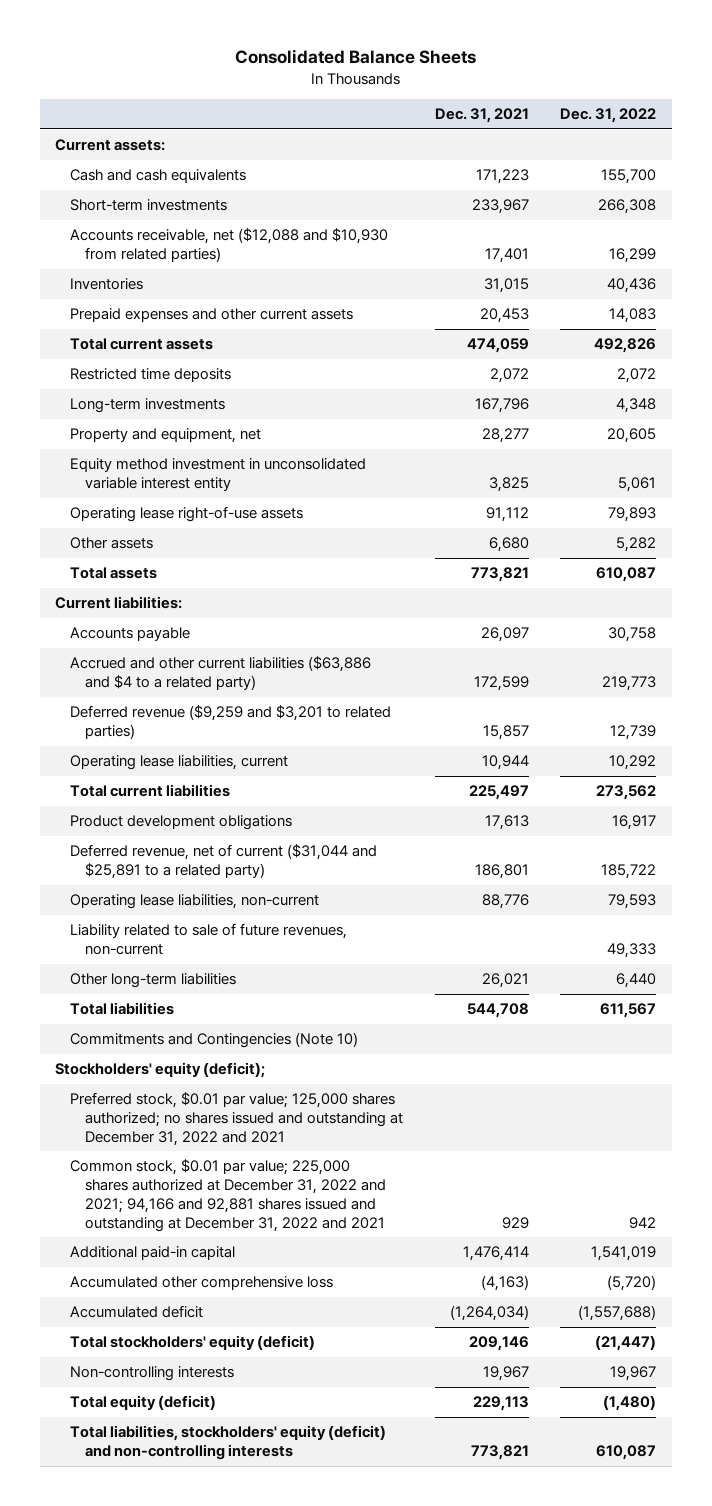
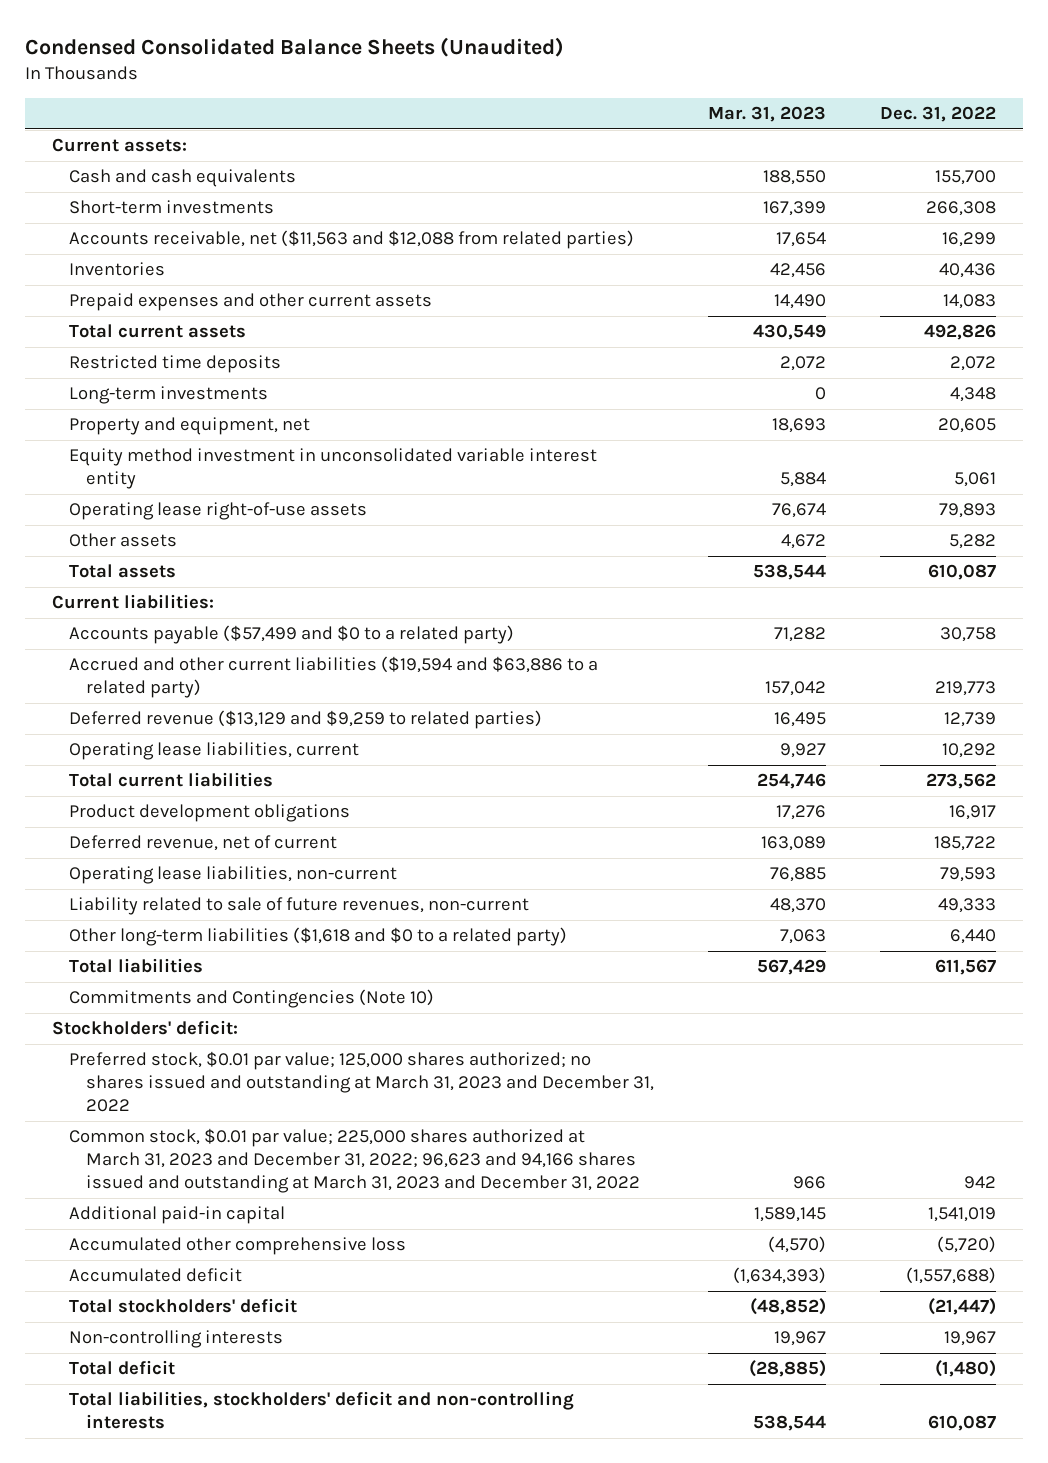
[234,49,476,65] Consolidated Balance Sheets -> [25,37,565,58] Condensed Consolidated Balance Sheets (Unaudited)
[434,108,529,124] Dec. 31, 2021 -> none
none -> [707,106,826,123] Mar. 31, 2023
[70,228,389,263] Accounts receivable, net ($12,088 and $10,930 from related parties) -> [69,230,635,250] Accounts receivable, net ($11,563 and $12,088 from related parties)
[70,627,191,642] Accounts payable -> [69,625,515,645] Accounts payable ($57,499 and $0 to a related party)
[70,656,372,691] Accrued and other current liabilities ($63,886 and $4 to a related party) -> [69,656,599,699] Accrued and other current liabilities ($19,594 and $63,886 to a related party)
[70,705,392,740] Deferred revenue ($9,259 and $3,201 to related parties) -> [69,710,543,730] Deferred revenue ($13,129 and $9,259 to related parties)
[70,844,378,880] Deferred revenue, net of current ($31,044 and $25,891 to a related party) -> [69,835,338,852] Deferred revenue, net of current
[70,973,237,989] Other long-term liabilities -> [69,927,568,947] Other long-term liabilities ($1,618 and $0 to a related party)
[55,1062,266,1079] Stockholders' equity (deficit); -> [52,1020,239,1036] Stockholders' deficit:
[70,1092,404,1147] Preferred stock, $0.01 par value; 125,000 shares authorized; no shares issued and outstanding at December 31, 2022 and 2021 -> [69,1051,654,1113] Preferred stock, $0.01 par value; 125,000 shares authorized; no shares issued and outstanding at March 31, 2023 and December 31, 2022
[70,1159,387,1232] Common stock, $0.01 par value; 225,000 shares authorized at December 31, 2022 and 2021; 94,166 and 92,881 shares issued and outstanding at December 31, 2022 and 2021 -> [69,1128,640,1194] Common stock, $0.01 par value; 225,000 shares authorized at March 31, 2023 and December 31, 2022; 96,623 and 94,166 shares issued and outstanding at March 31, 2023 and December 31, 2022
[70,1335,316,1351] Total stockholders' equity (deficit) -> [69,1298,298,1314] Total stockholders' deficit
[70,1395,217,1411] Total equity (deficit) -> [69,1360,176,1376] Total deficit
[70,1425,387,1461] Total liabilities, stockholders' equity (deficit) and non-controlling interests -> [69,1391,575,1430] Total liabilities, stockholders' deficit and non-controlling interests

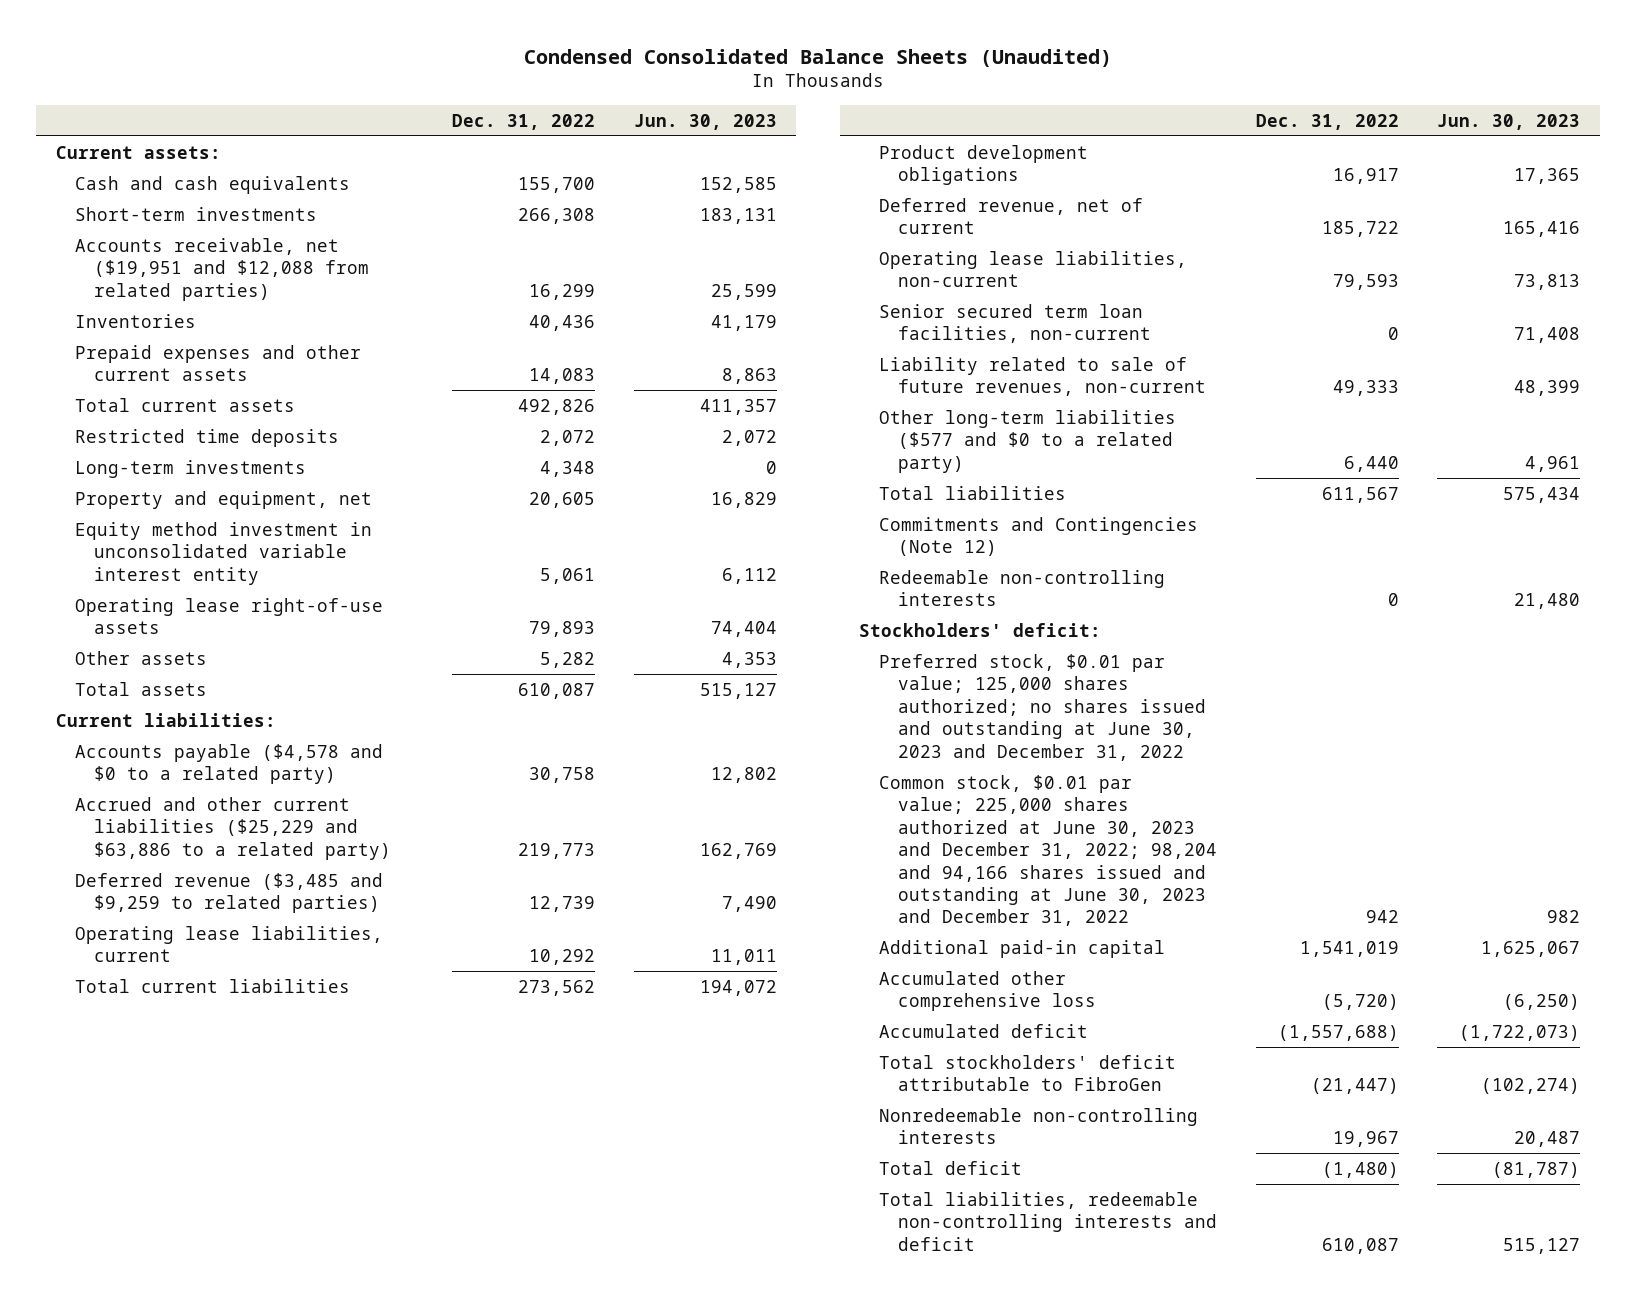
[707,106,826,123] Mar. 31, 2023 -> none
none -> [633,113,777,130] Jun. 30, 2023
[69,230,635,250] Accounts receivable, net ($11,563 and $12,088 from related parties) -> [74,237,370,301] Accounts receivable, net ($19,951 and $12,088 from related parties)
[69,625,515,645] Accounts payable ($57,499 and $0 to a related party) -> [74,743,383,785] Accounts payable ($4,578 and $0 to a related party)
[69,656,599,699] Accrued and other current liabilities ($19,594 and $63,886 to a related party) -> [74,796,392,860] Accrued and other current liabilities ($25,229 and $63,886 to a related party)
[69,710,543,730] Deferred revenue ($13,129 and $9,259 to related parties) -> [74,872,383,914] Deferred revenue ($3,485 and $9,259 to related parties)
none -> [878,303,1152,344] Senior secured term loan facilities, non-current
[69,927,568,947] Other long-term liabilities ($1,618 and $0 to a related party) -> [878,409,1176,473] Other long-term liabilities ($577 and $0 to a related party)
[69,989,435,1009] Commitments and Contingencies (Note 10) -> [878,516,1198,557] Commitments and Contingencies (Note 12)
none -> [878,569,1165,607] Redeemable non-controlling interests
[69,1051,654,1113] Preferred stock, $0.01 par value; 125,000 shares authorized; no shares issued and outstanding at March 31, 2023 and December 31, 2022 -> [878,653,1207,761] Preferred stock, $0.01 par value; 125,000 shares authorized; no shares issued and outstanding at June 30, 2023 and December 31, 2022
[69,1128,640,1194] Common stock, $0.01 par value; 225,000 shares authorized at March 31, 2023 and December 31, 2022; 96,623 and 94,166 shares issued and outstanding at March 31, 2023 and December 31, 2022 -> [878,774,1218,927] Common stock, $0.01 par value; 225,000 shares authorized at June 30, 2023 and December 31, 2022; 98,204 and 94,166 shares issued and outstanding at June 30, 2023 and December 31, 2022
[69,1298,298,1314] Total stockholders' deficit -> [878,1054,1176,1092] Total stockholders' deficit attributable to FibroGen
[69,1330,284,1349] Non-controlling interests -> [878,1107,1198,1145] Nonredeemable non-controlling interests
[69,1391,575,1430] Total liabilities, stockholders' deficit and non-controlling interests -> [878,1191,1218,1251] Total liabilities, redeemable non-controlling interests and deficit

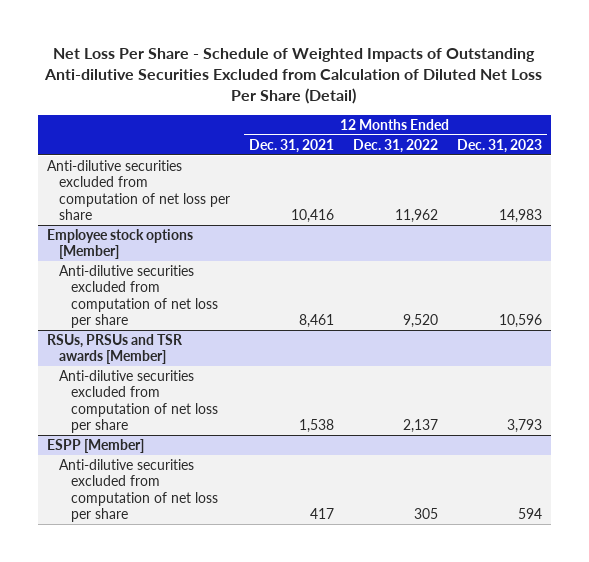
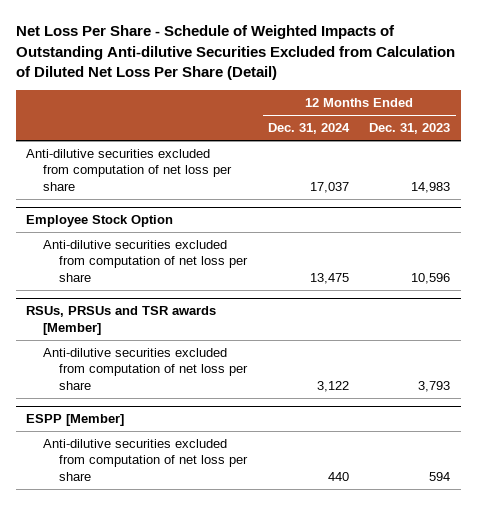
[248,138,334,153] Dec. 31, 2021 -> none
[352,138,438,153] Dec. 31, 2022 -> none
none -> [267,123,350,135] Dec. 31, 2024
[47,228,194,260] Employee stock options [Member] -> [26,215,174,228] Employee Stock Option

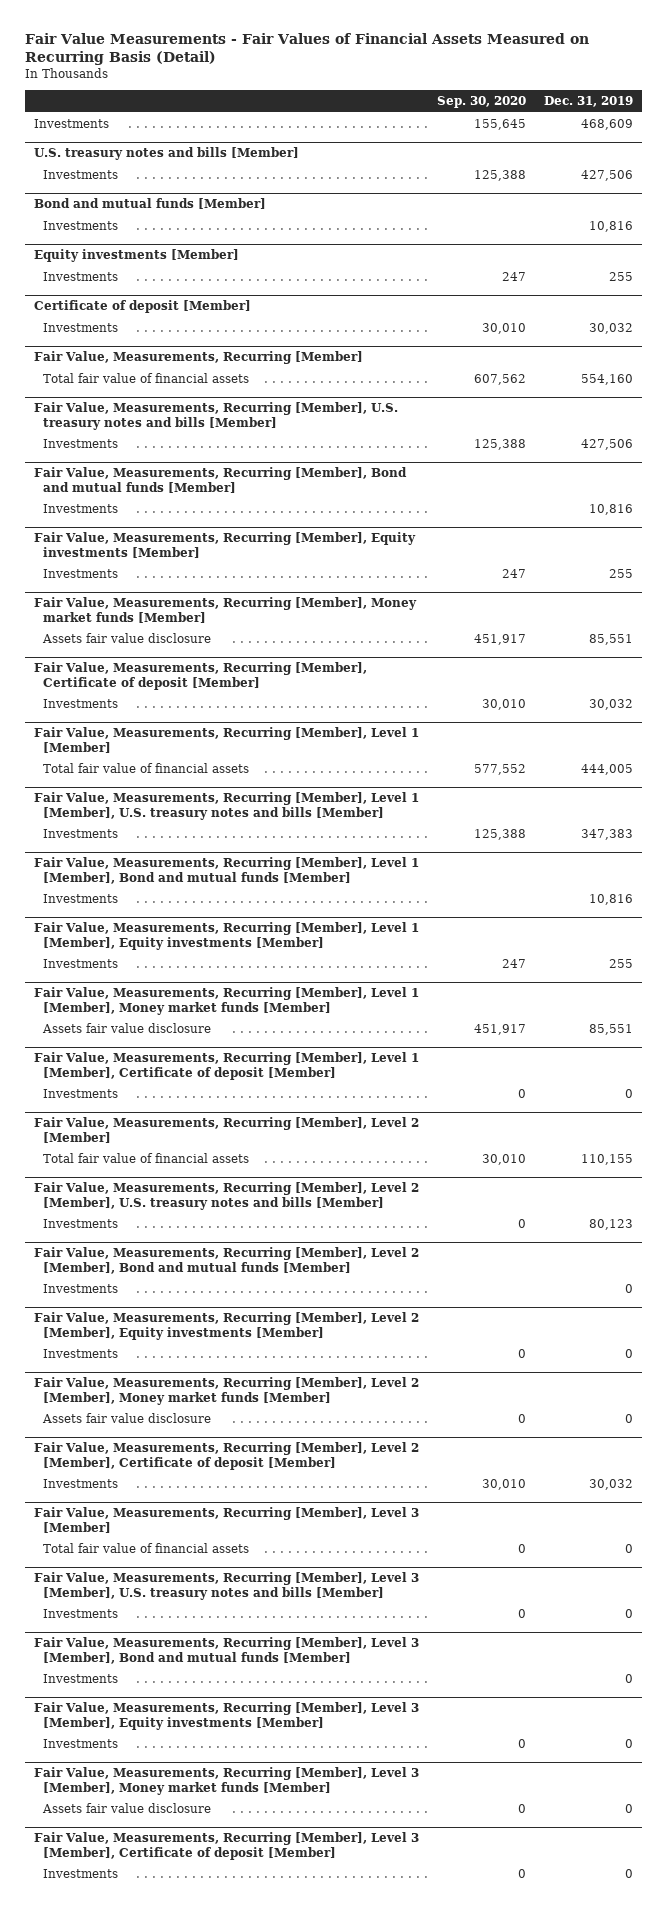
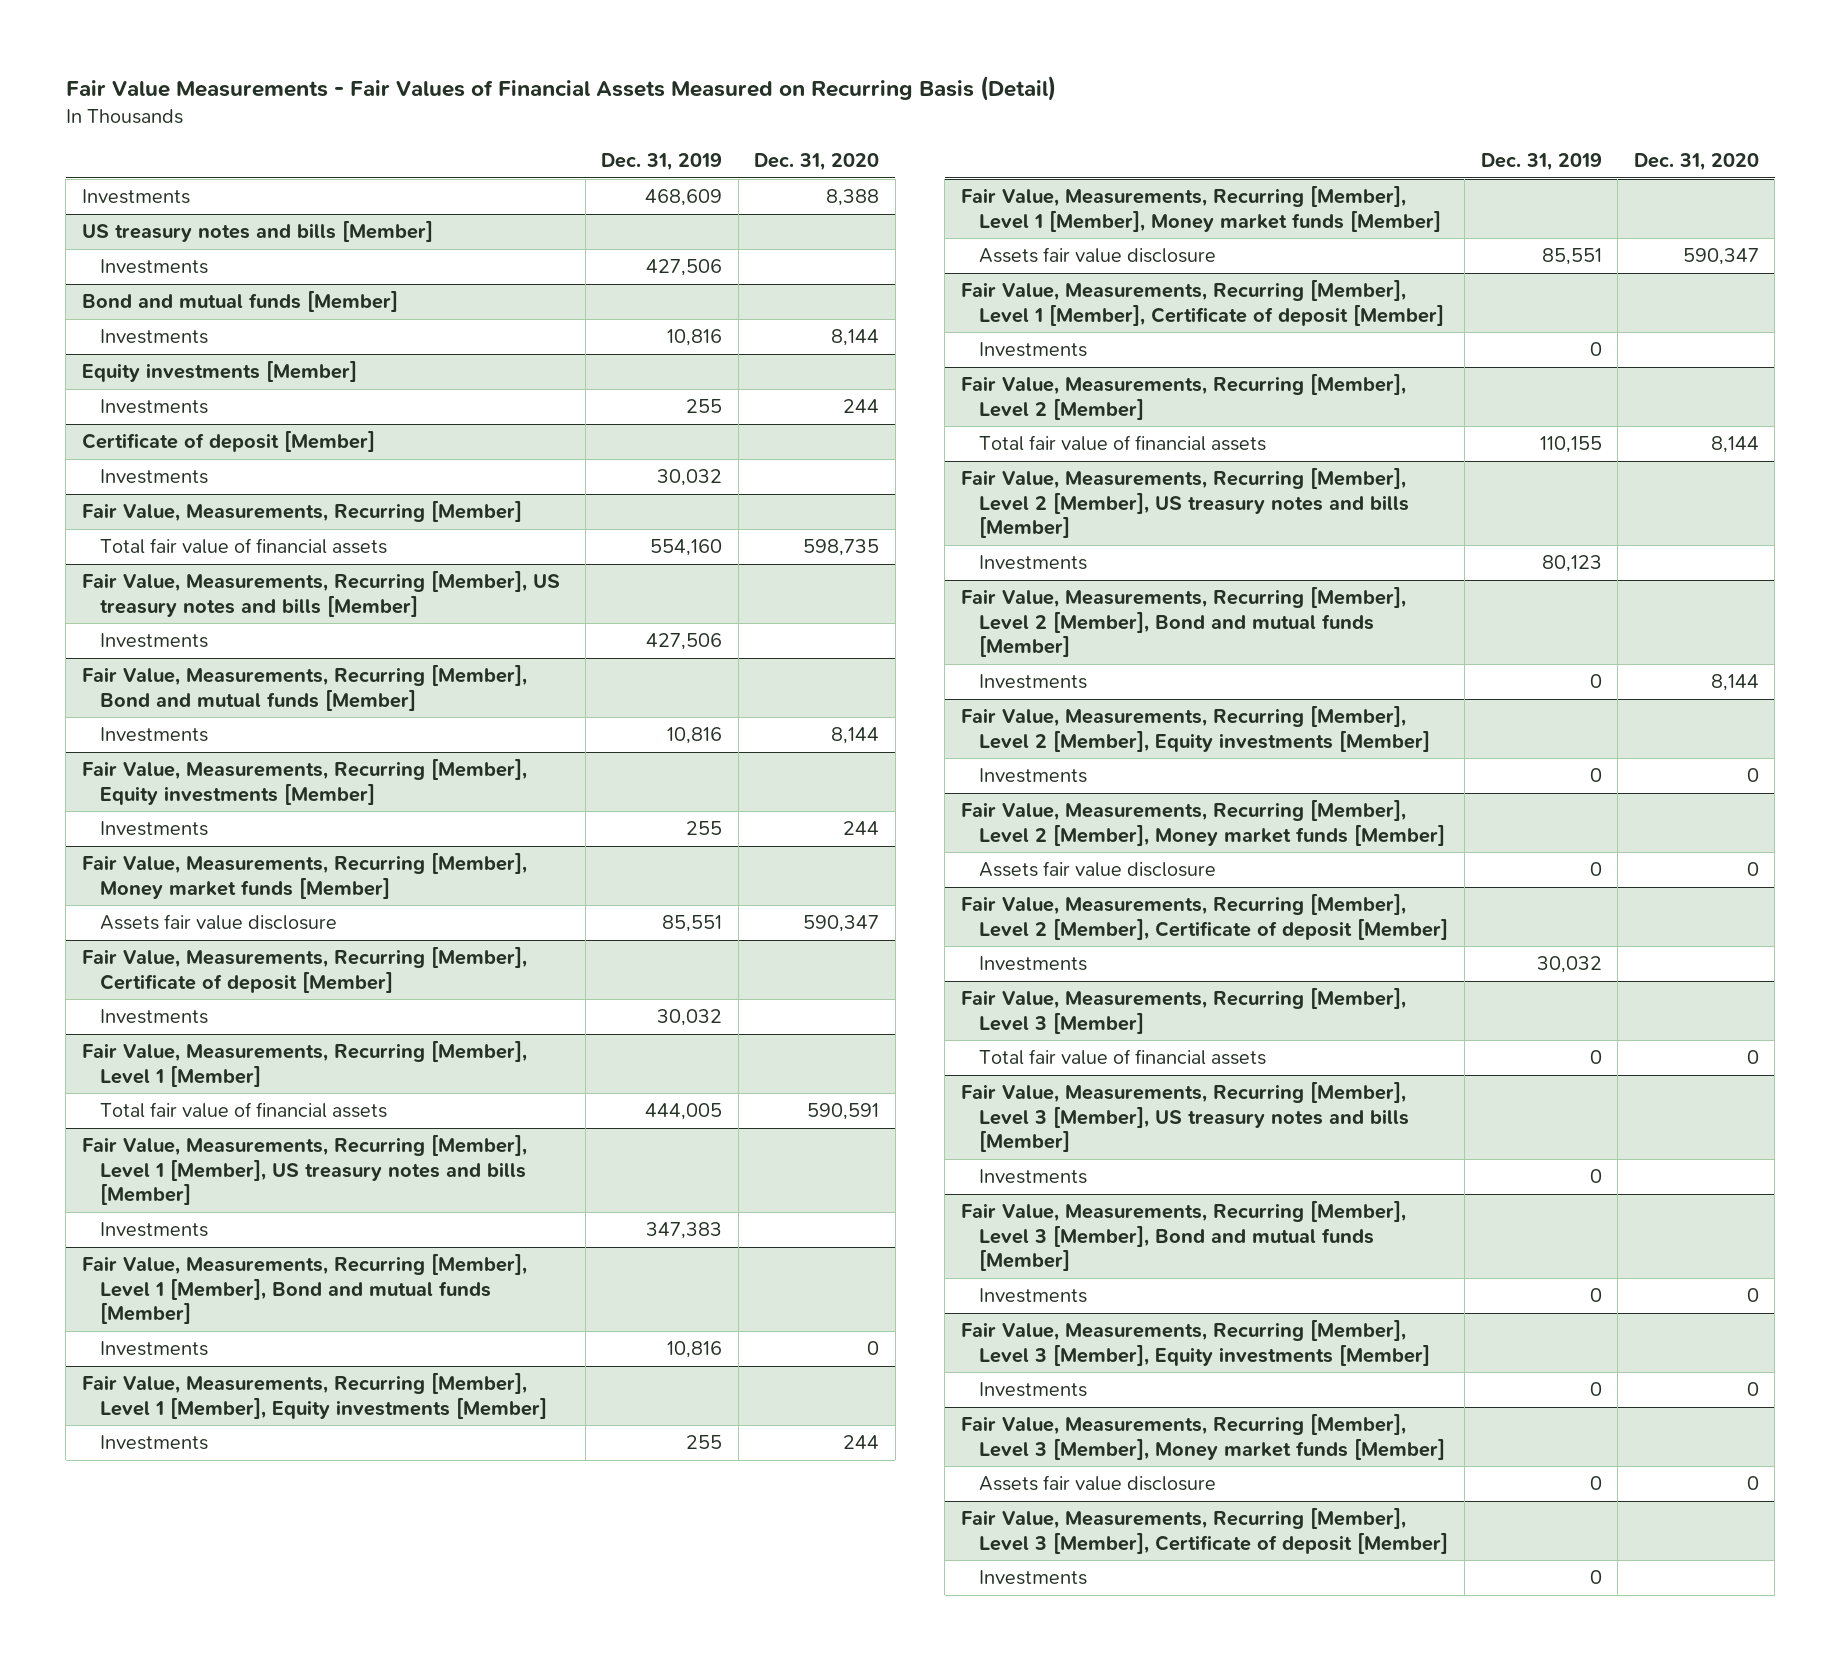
[437,96,527,109] Sep. 30, 2020 -> none
none -> [754,153,880,172] Dec. 31, 2020
[34,147,300,161] U.S. treasury notes and bills [Member] -> [81,221,433,243] US treasury notes and bills [Member]
[34,402,399,430] Fair Value, Measurements, Recurring [Member], U.S. treasury notes and bills [Member] -> [81,571,560,617] Fair Value, Measurements, Recurring [Member], US treasury notes and bills [Member]
[34,792,420,820] Fair Value, Measurements, Recurring [Member], Level 1 [Member], U.S. treasury notes and bills [Member] -> [81,1135,527,1205] Fair Value, Measurements, Recurring [Member], Level 1 [Member], US treasury notes and bills [Member]
[34,1182,420,1210] Fair Value, Measurements, Recurring [Member], Level 2 [Member], U.S. treasury notes and bills [Member] -> [960,468,1410,538] Fair Value, Measurements, Recurring [Member], Level 2 [Member], US treasury notes and bills [Member]
[34,1572,420,1600] Fair Value, Measurements, Recurring [Member], Level 3 [Member], U.S. treasury notes and bills [Member] -> [960,1082,1410,1152] Fair Value, Measurements, Recurring [Member], Level 3 [Member], US treasury notes and bills [Member]

